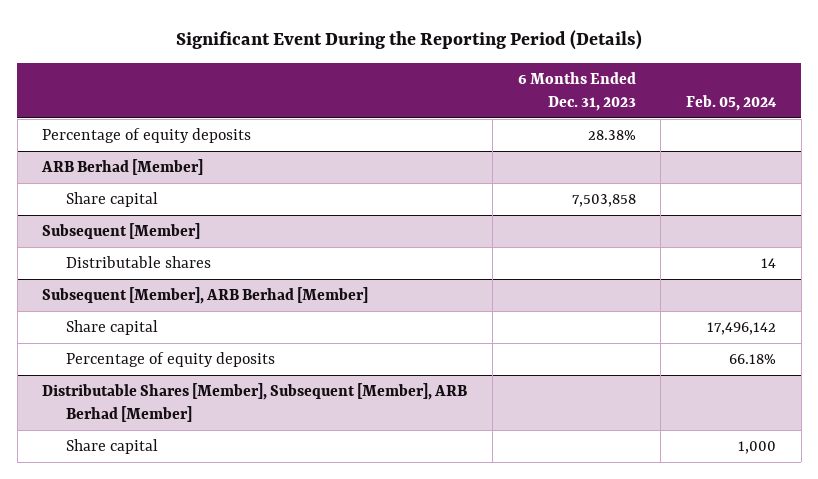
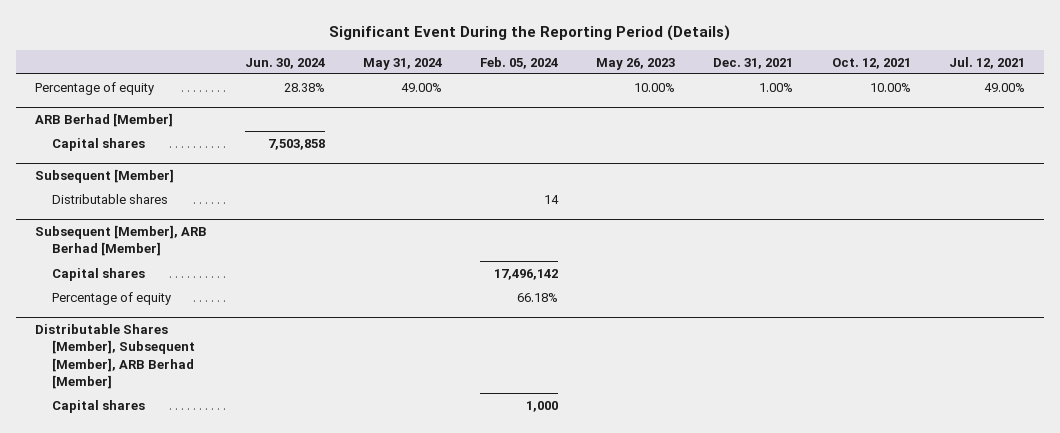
[517,72,636,111] 6 Months Ended Dec. 31, 2023 -> none
none -> [245,57,326,69] Jun. 30, 2024
none -> [363,57,443,70] May 31, 2024
none -> [596,57,676,70] May 26, 2023
none -> [713,57,794,69] Dec. 31, 2021
none -> [831,57,911,69] Oct. 12, 2021
none -> [948,56,1025,69] Jul. 12, 2021
[42,128,252,144] Percentage of equity deposits -> [35,81,155,95] Percentage of equity
[65,192,158,208] Share capital -> [51,137,145,151] Capital shares
[65,320,158,336] Share capital -> [51,267,145,281] Capital shares
[65,352,275,368] Percentage of equity deposits -> [51,291,171,305] Percentage of equity
[65,439,158,455] Share capital -> [51,399,145,413] Capital shares

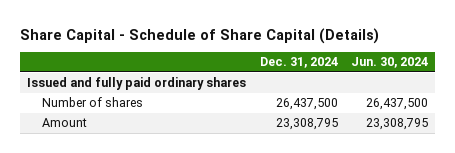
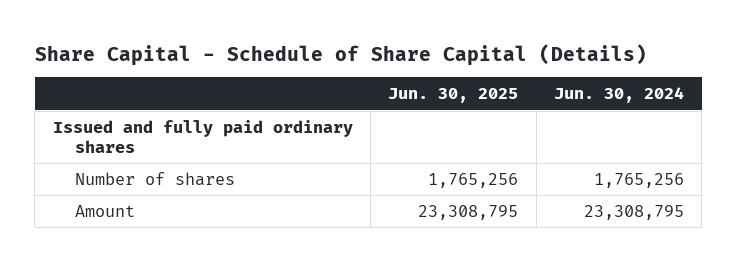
[259,57,338,69] Dec. 31, 2024 -> none
none -> [388,88,519,104] Jun. 30, 2025
[366,98,429,111] 26,437,500 -> [593,172,684,188] 1,765,256

